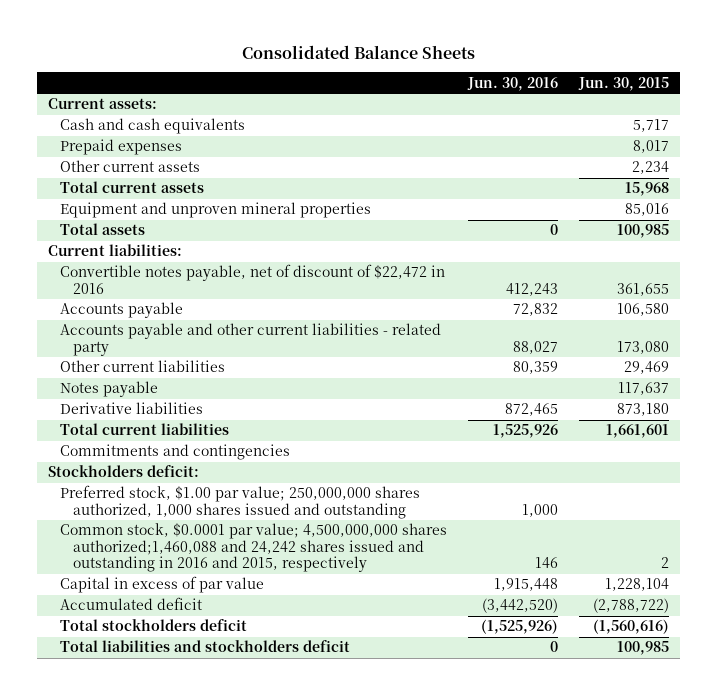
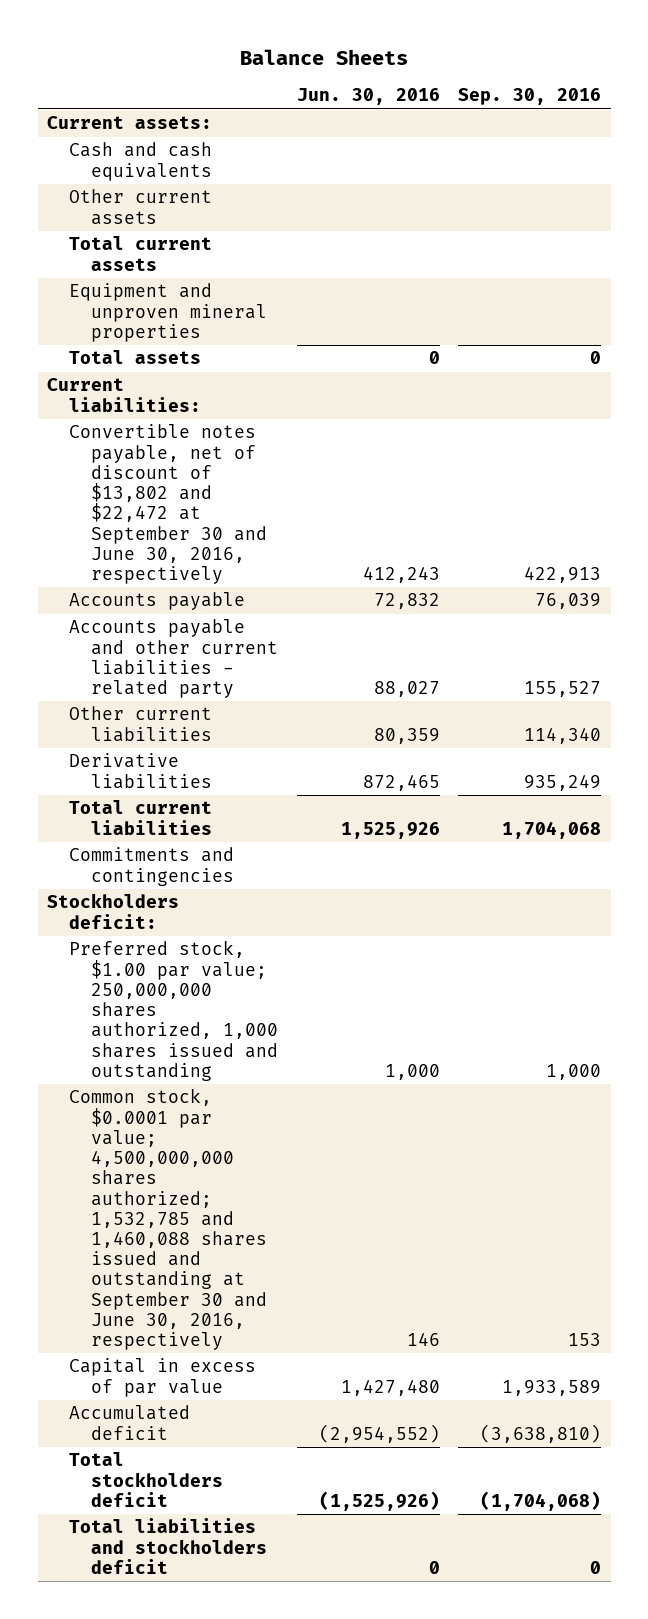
[241,44,475,59] Consolidated Balance Sheets -> [240,48,409,65] Balance Sheets
[578,76,670,91] Jun. 30, 2015 -> none
none -> [458,88,602,106] Sep. 30, 2016
[60,139,183,156] Prepaid expenses -> none
[60,264,446,294] Convertible notes payable, net of discount of $22,472 in 2016 -> [69,424,268,584] Convertible notes payable, net of discount of $13,802 and $22,472 at September 30 and June 30, 2016, respectively
[60,381,159,398] Notes payable -> none
[60,523,448,573] Common stock, $0.0001 par value; 4,500,000,000 shares authorized;1,460,088 and 24,242 shares issued and outstanding in 2016 and 2015, respectively -> [69,1088,268,1350] Common stock, $0.0001 par value; 4,500,000,000 shares authorized; 1,532,785 and 1,460,088 shares issued and outstanding at September 30 and June 30, 2016, respectively
[494,578,559,592] 1,915,448 -> [340,1378,440,1396] 1,427,480
[482,598,559,614] (3,442,520) -> [318,1423,440,1443] (2,954,552)

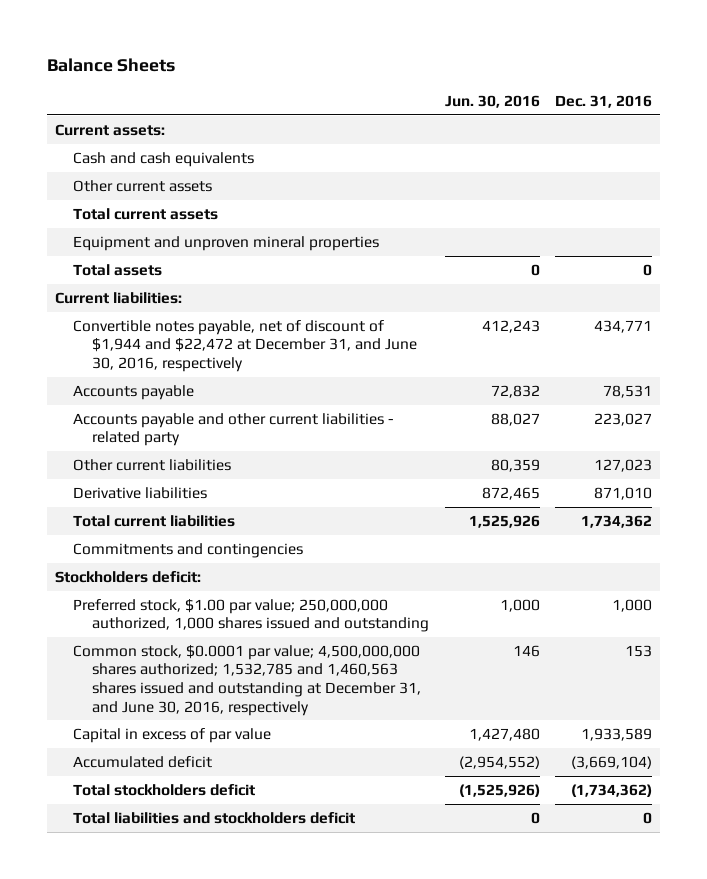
[458,88,602,106] Sep. 30, 2016 -> none
none -> [555,94,653,108] Dec. 31, 2016
[69,424,268,584] Convertible notes payable, net of discount of $13,802 and $22,472 at September 30 and June 30, 2016, respectively -> [73,319,417,373] Convertible notes payable, net of discount of $1,944 and $22,472 at December 31, and June 30, 2016, respectively
[69,940,279,1081] Preferred stock, $1.00 par value; 250,000,000 shares authorized, 1,000 shares issued and outstanding -> [73,598,429,633] Preferred stock, $1.00 par value; 250,000,000 authorized, 1,000 shares issued and outstanding
[69,1088,268,1350] Common stock, $0.0001 par value; 4,500,000,000 shares authorized; 1,532,785 and 1,460,088 shares issued and outstanding at September 30 and June 30, 2016, respectively -> [73,644,421,716] Common stock, $0.0001 par value; 4,500,000,000 shares authorized; 1,532,785 and 1,460,563 shares issued and outstanding at December 31, and June 30, 2016, respectively

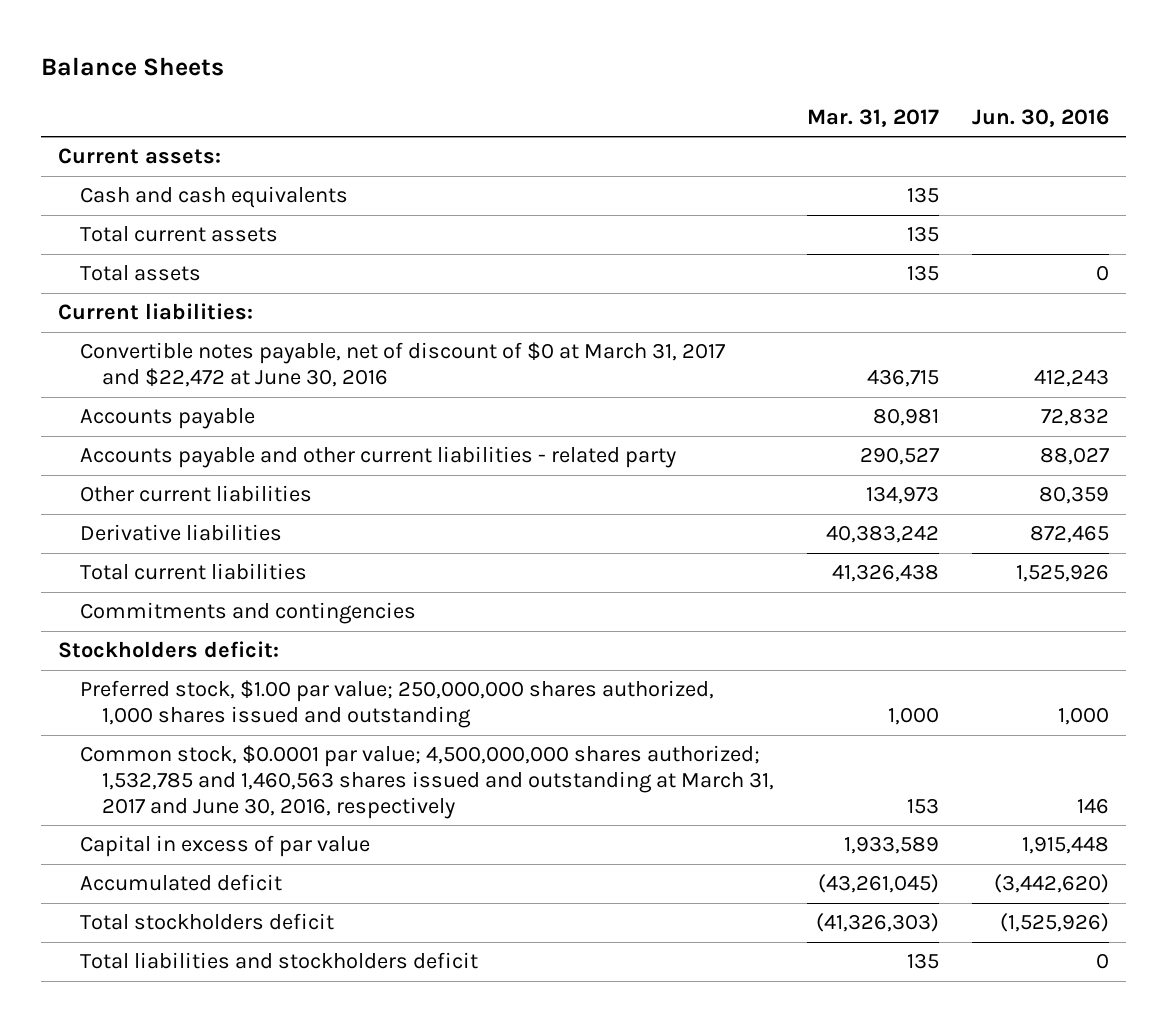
[555,94,653,108] Dec. 31, 2016 -> none
none -> [807,108,940,127] Mar. 31, 2017
[73,179,213,192] Other current assets -> none
[73,235,380,251] Equipment and unproven mineral properties -> none
[73,319,417,373] Convertible notes payable, net of discount of $1,944 and $22,472 at December 31, and June 30, 2016, respectively -> [79,342,725,388] Convertible notes payable, net of discount of $0 at March 31, 2017 and $22,472 at June 30, 2016
[73,598,429,633] Preferred stock, $1.00 par value; 250,000,000 authorized, 1,000 shares issued and outstanding -> [79,680,714,729] Preferred stock, $1.00 par value; 250,000,000 shares authorized, 1,000 shares issued and outstanding
[73,644,421,716] Common stock, $0.0001 par value; 4,500,000,000 shares authorized; 1,532,785 and 1,460,563 shares issued and outstanding at December 31, and June 30, 2016, respectively -> [79,745,775,819] Common stock, $0.0001 par value; 4,500,000,000 shares authorized; 1,532,785 and 1,460,563 shares issued and outstanding at March 31, 2017 and June 30, 2016, respectively
[468,727,540,741] 1,427,480 -> [1022,836,1110,855] 1,915,448
[458,755,540,769] (2,954,552) -> [994,874,1110,894] (3,442,620)

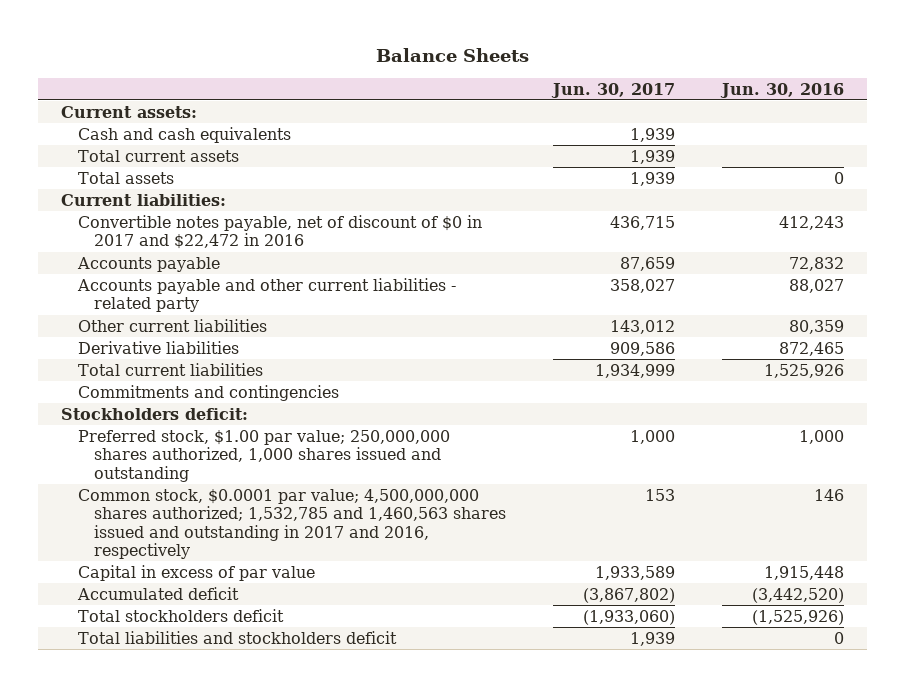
[807,108,940,127] Mar. 31, 2017 -> none
none -> [551,82,676,98] Jun. 30, 2017
[79,342,725,388] Convertible notes payable, net of discount of $0 at March 31, 2017 and $22,472 at June 30, 2016 -> [77,214,482,250] Convertible notes payable, net of discount of $0 in 2017 and $22,472 in 2016
[79,745,775,819] Common stock, $0.0001 par value; 4,500,000,000 shares authorized; 1,532,785 and 1,460,563 shares issued and outstanding at March 31, 2017 and June 30, 2016, respectively -> [77,488,507,559] Common stock, $0.0001 par value; 4,500,000,000 shares authorized; 1,532,785 and 1,460,563 shares issued and outstanding in 2017 and 2016, respectively
[994,874,1110,894] (3,442,620) -> [751,587,844,603] (3,442,520)

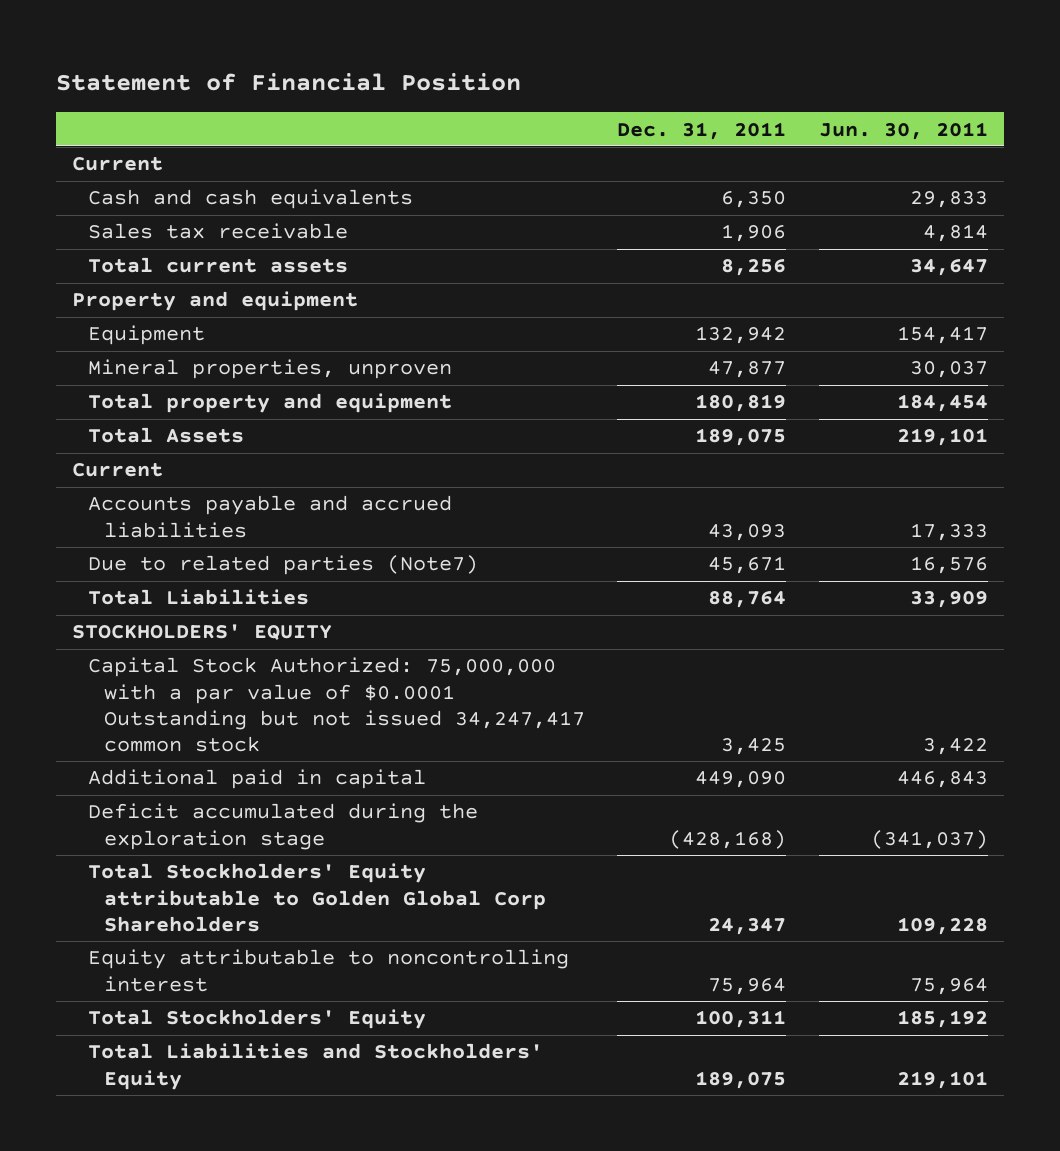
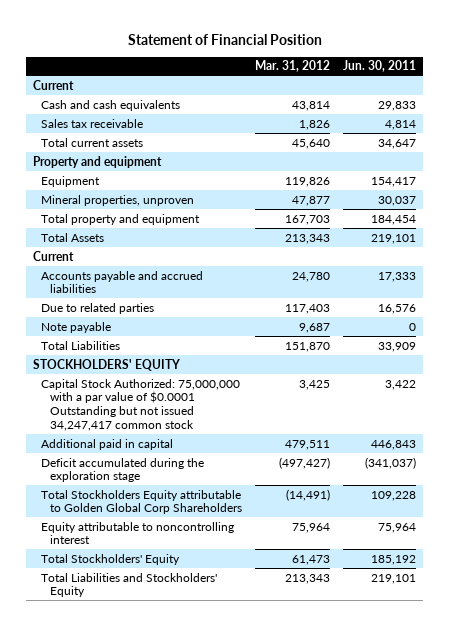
[617,121,787,140] Dec. 31, 2011 -> none
none -> [255,60,331,73] Mar. 31, 2012
[87,555,478,576] Due to related parties (Note7) -> [41,302,155,314] Due to related parties
none -> [41,321,112,333] Note payable
[87,863,546,932] Total Stockholders' Equity attributable to Golden Global Corp Shareholders -> [41,489,243,515] Total Stockholders Equity attributable to Golden Global Corp Shareholders

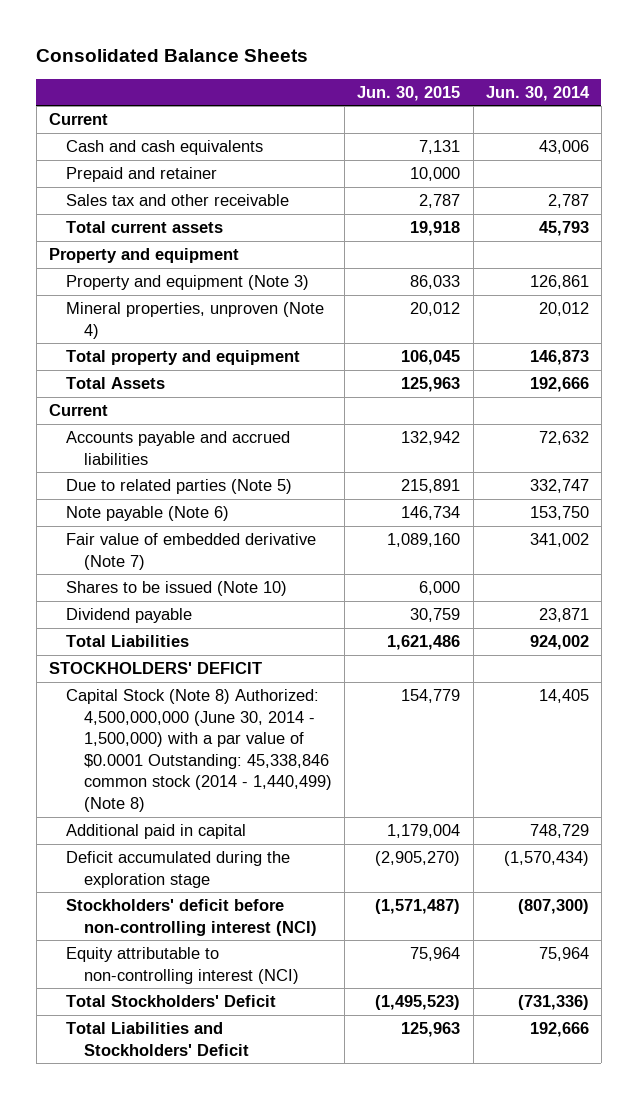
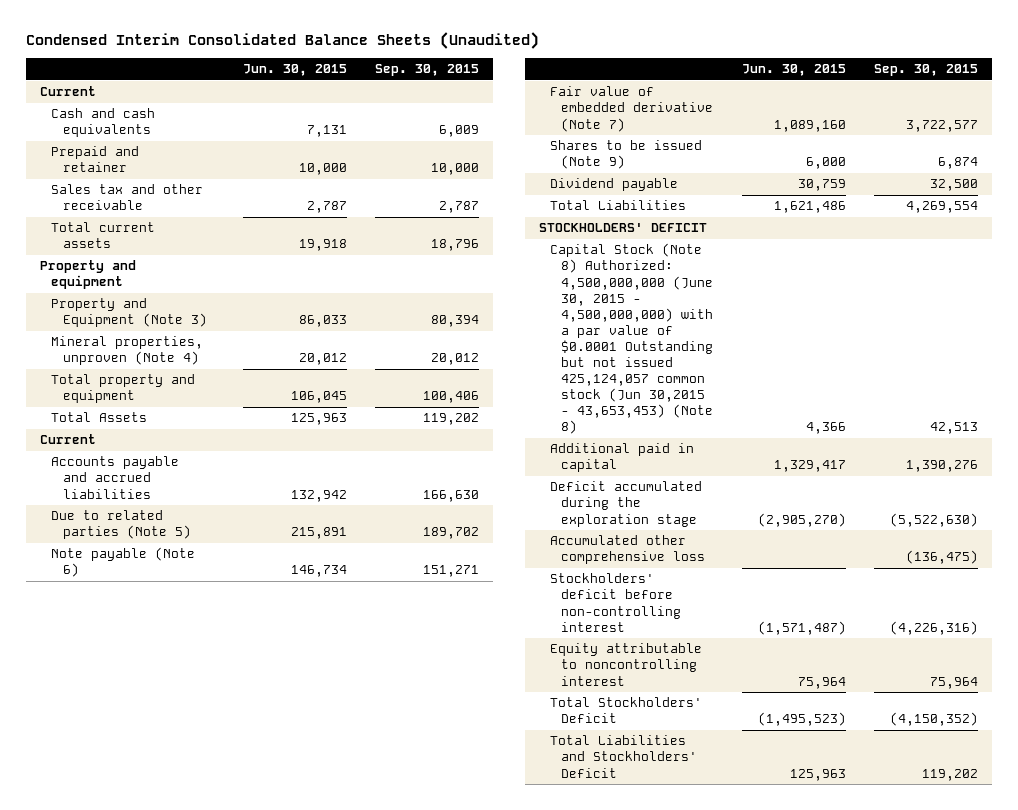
[36,48,309,62] Consolidated Balance Sheets -> [25,32,539,50] Condensed Interim Consolidated Balance Sheets (Unaudited)
[485,85,590,101] Jun. 30, 2014 -> none
none -> [375,64,480,77] Sep. 30, 2015
[66,275,310,291] Property and equipment (Note 3) -> [51,298,207,328] Property and Equipment (Note 3)
[66,581,288,597] Shares to be issued (Note 10) -> [550,140,703,170] Shares to be issued (Note 9)
[66,689,332,813] Capital Stock (Note 8) Authorized: 4,500,000,000 (June 30, 2014 - 1,500,000) with a par value of $0.0001 Outstanding: 45,338,846 common stock (2014 - 1,440,499) (Note 8) -> [550,243,714,435] Capital Stock (Note 8) Authorized: 4,500,000,000 (June 30, 2015 - 4,500,000,000) with a par value of $0.0001 Outstanding but not issued 425,124,057 common stock (Jun 30,2015 - 43,653,453) (Note 8)
[401,689,461,704] 154,779 -> [805,422,846,435] 4,366
[387,824,461,839] 1,179,004 -> [773,460,846,473] 1,329,417
none -> [550,535,706,565] Accumulated other comprehensive loss
[66,899,317,936] Stockholders' deficit before non-controlling interest (NCI) -> [550,573,682,632] Stockholders' deficit before non-controlling interest
[66,947,299,984] Equity attributable to non-controlling interest (NCI) -> [550,643,703,686] Equity attributable to noncontrolling interest

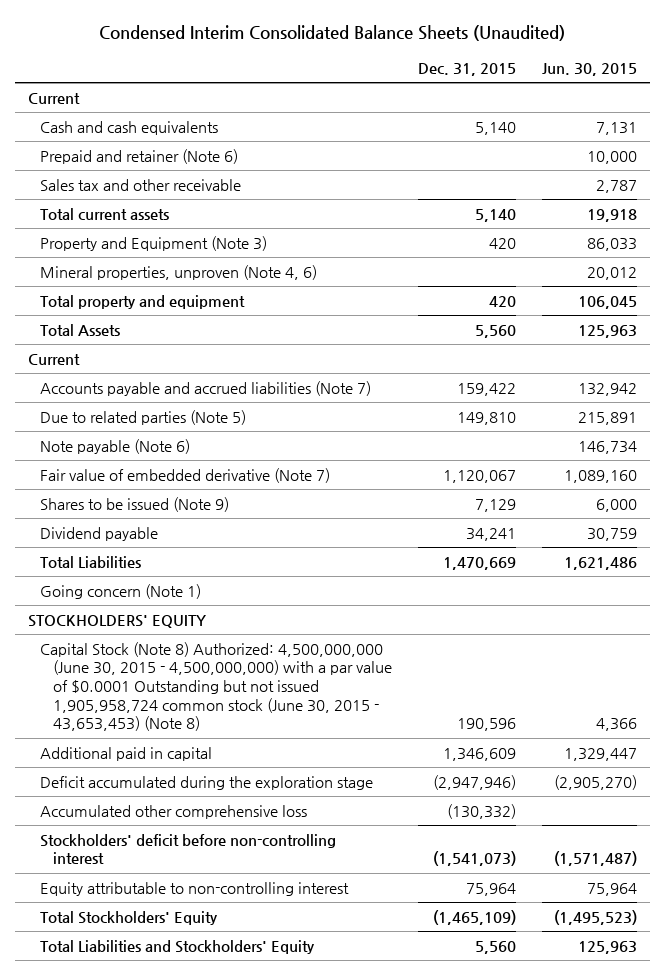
[375,64,480,77] Sep. 30, 2015 -> none
none -> [417,62,516,76] Dec. 31, 2015
[51,146,140,173] Prepaid and retainer -> [40,148,239,164] Prepaid and retainer (Note 6)
[40,260,137,290] Property and equipment -> none
[51,336,204,366] Mineral properties, unproven (Note 4) -> [40,264,318,280] Mineral properties, unproven (Note 4, 6)
[51,456,180,499] Accounts payable and accrued liabilities -> [40,380,372,396] Accounts payable and accrued liabilities (Note 7)
none -> [40,583,202,599] Going concern (Note 1)
[538,223,707,233] STOCKHOLDERS' DEFICIT -> [27,614,206,628] STOCKHOLDERS' EQUITY
[550,243,714,435] Capital Stock (Note 8) Authorized: 4,500,000,000 (June 30, 2015 - 4,500,000,000) with a par value of $0.0001 Outstanding but not issued 425,124,057 common stock (Jun 30,2015 - 43,653,453) (Note 8) -> [40,641,393,732] Capital Stock (Note 8) Authorized: 4,500,000,000 (June 30, 2015 - 4,500,000,000) with a par value of $0.0001 Outstanding but not issued 1,905,958,724 common stock (June 30, 2015 - 43,653,453) (Note 8)
[773,460,846,473] 1,329,417 -> [563,747,637,761] 1,329,447
[550,643,703,686] Equity attributable to noncontrolling interest -> [40,881,350,896] Equity attributable to non-controlling interest
[550,697,703,724] Total Stockholders' Deficit -> [40,910,219,925] Total Stockholders' Equity
[550,735,698,778] Total Liabilities and Stockholders' Deficit -> [40,939,316,954] Total Liabilities and Stockholders' Equity

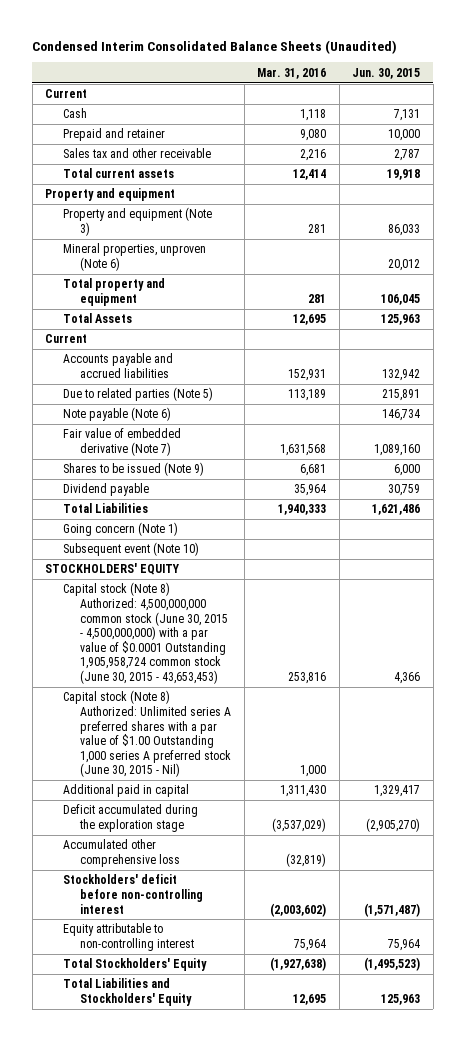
[417,62,516,76] Dec. 31, 2015 -> none
none -> [257,67,327,79] Mar. 31, 2016
[40,120,219,135] Cash and cash equivalents -> [62,108,87,119] Cash
[40,148,239,164] Prepaid and retainer (Note 6) -> [62,128,165,142] Prepaid and retainer
none -> [45,188,176,202] Property and equipment
[40,235,268,251] Property and Equipment (Note 3) -> [62,207,212,236] Property and equipment (Note 3)
[40,264,318,280] Mineral properties, unproven (Note 4, 6) -> [62,243,206,271] Mineral properties, unproven (Note 6)
[40,380,372,396] Accounts payable and accrued liabilities (Note 7) -> [62,353,173,378] Accounts payable and accrued liabilities
none -> [62,542,199,557] Subsequent event (Note 10)
[40,641,393,732] Capital Stock (Note 8) Authorized: 4,500,000,000 (June 30, 2015 - 4,500,000,000) with a par value of $0.0001 Outstanding but not issued 1,905,958,724 common stock (June 30, 2015 - 43,653,453) (Note 8) -> [62,582,229,684] Capital stock (Note 8) Authorized: 4,500,000,000 common stock (June 30, 2015 - 4,500,000,000) with a par value of $0.0001 Outstanding 1,905,958,724 common stock (June 30, 2015 - 43,653,453)
none -> [62,690,232,778] Capital stock (Note 8) Authorized: Unlimited series A preferred shares with a par value of $1.00 Outstanding 1,000 series A preferred stock (June 30, 2015 - Nil)
[563,747,637,761] 1,329,447 -> [374,785,421,798] 1,329,417

